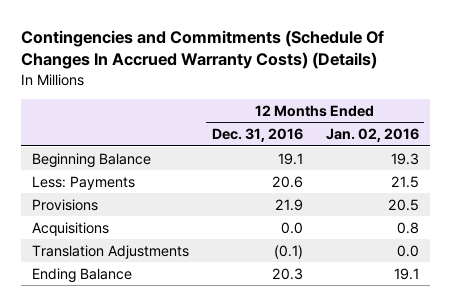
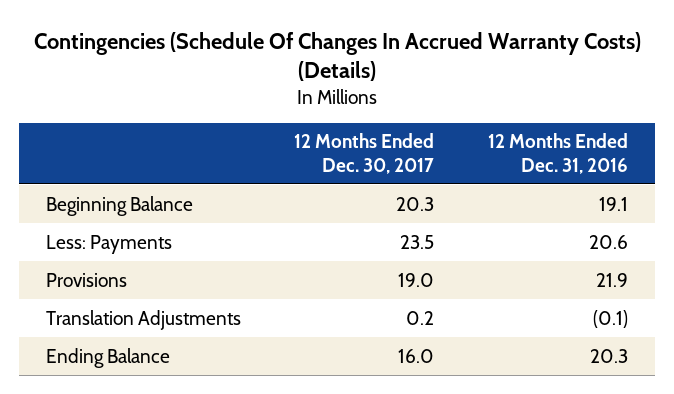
[20,29,384,70] Contingencies and Commitments (Schedule Of Changes In Accrued Warranty Costs) (Details) -> [33,31,641,82] Contingencies (Schedule Of Changes In Accrued Warranty Costs) (Details)
[325,128,419,143] Jan. 02, 2016 -> none
none -> [294,133,435,174] 12 Months Ended Dec. 30, 2017
[32,221,110,236] Acquisitions -> none

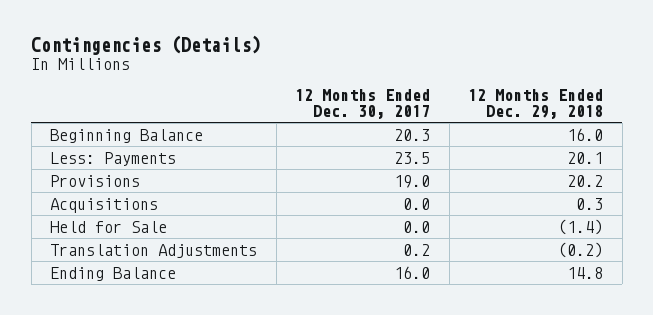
[33,31,641,82] Contingencies (Schedule Of Changes In Accrued Warranty Costs) (Details) -> [31,34,262,55] Contingencies (Details)
[487,133,628,174] 12 Months Ended Dec. 31, 2016 -> none
none -> [468,89,604,119] 12 Months Ended Dec. 29, 2018
none -> [50,197,159,213] Acquisitions
none -> [50,220,168,233] Held for Sale

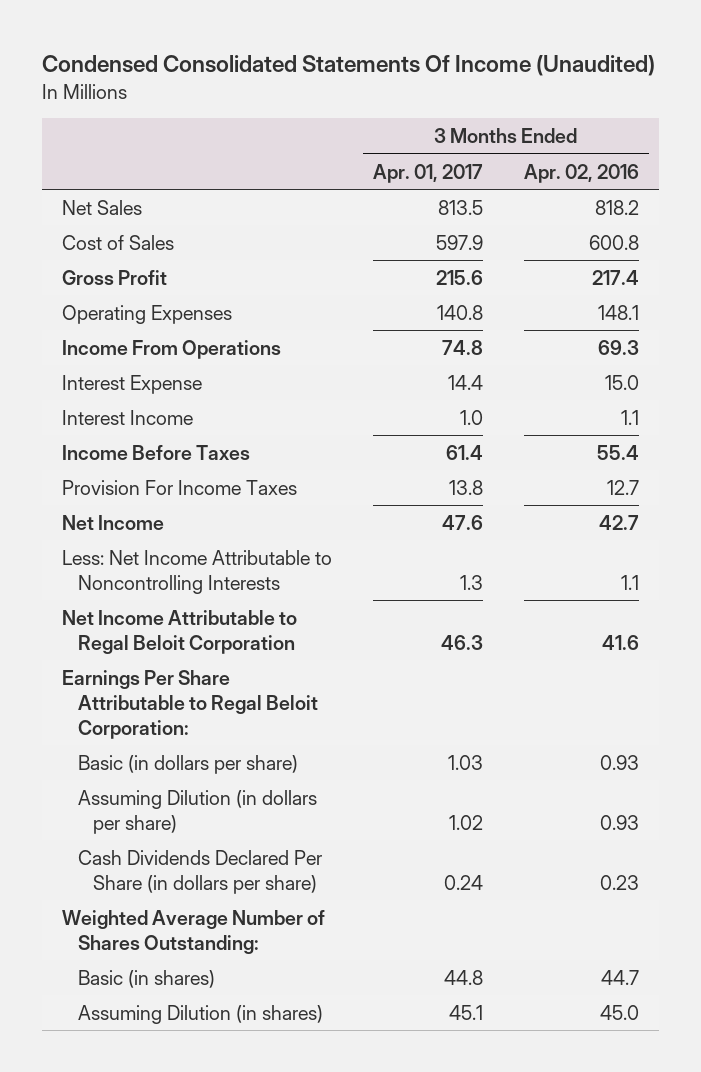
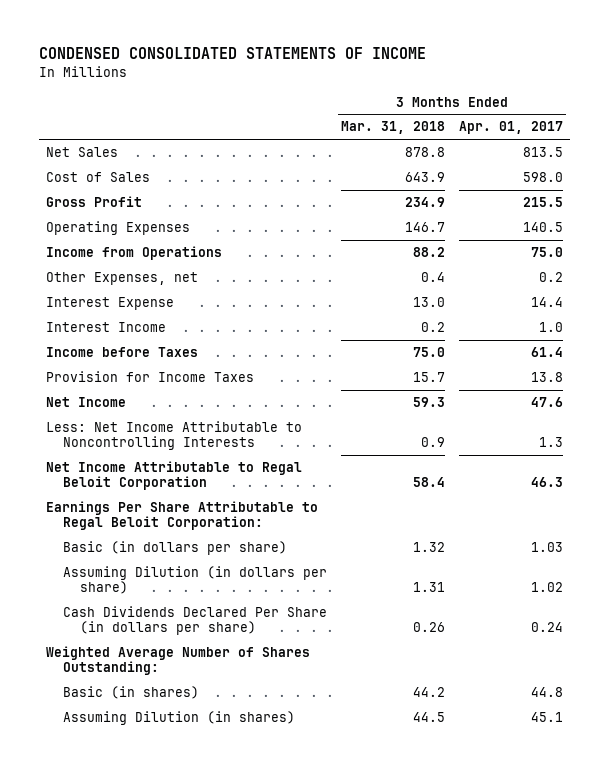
[42,55,656,77] Condensed Consolidated Statements Of Income (Unaudited) -> [39,47,427,60] CONDENSED CONSOLIDATED STATEMENTS OF INCOME
[523,163,639,183] Apr. 02, 2016 -> none
none -> [340,121,445,135] Mar. 31, 2018
[435,234,483,250] 597.9 -> [522,172,563,183] 598.0
[435,269,483,285] 215.6 -> [522,197,563,208] 215.5
[436,304,483,320] 140.8 -> [522,222,563,233] 140.5
[62,339,282,359] Income From Operations -> [46,246,223,261] Income from Operations
[441,339,483,355] 74.8 -> [530,247,563,258] 75.0
none -> [46,272,199,286] Other Expenses, net
[62,444,251,460] Income Before Taxes -> [46,347,199,358] Income before Taxes
[62,479,298,495] Provision For Income Taxes -> [46,371,255,383] Provision for Income Taxes

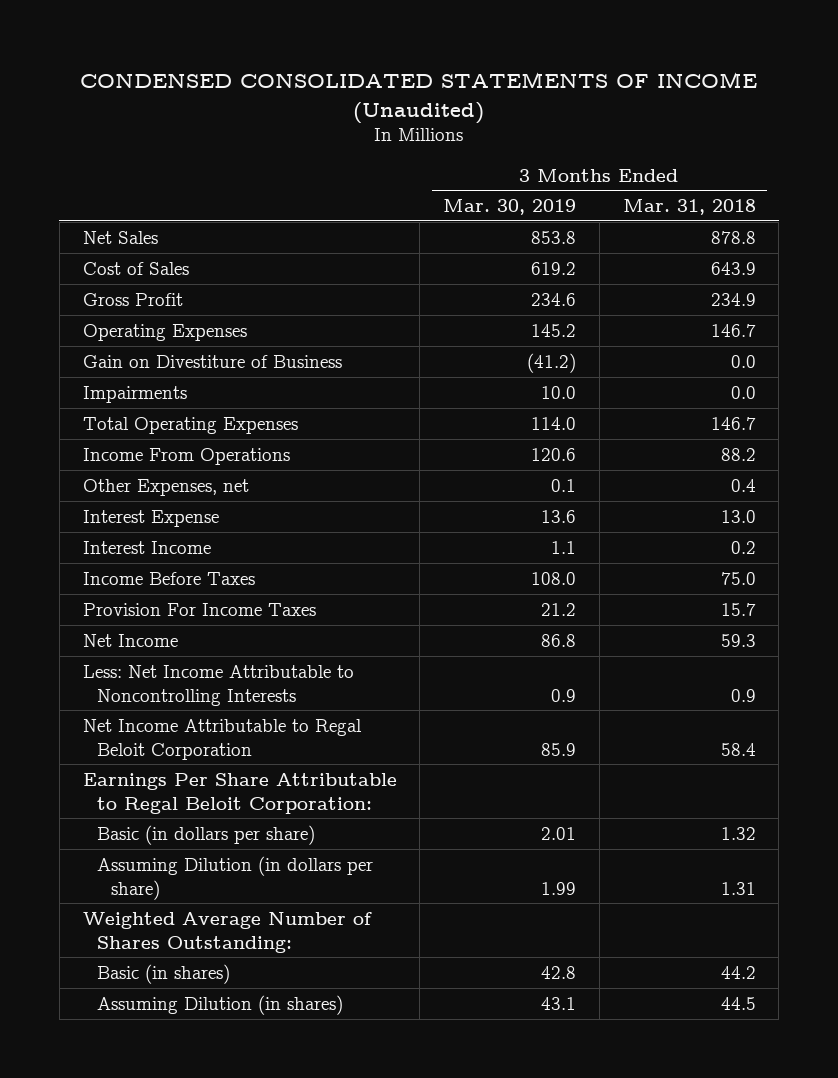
[39,47,427,60] CONDENSED CONSOLIDATED STATEMENTS OF INCOME -> [80,71,758,124] CONDENSED CONSOLIDATED STATEMENTS OF INCOME (Unaudited)
[458,121,563,135] Apr. 01, 2017 -> none
none -> [443,199,577,216] Mar. 30, 2019
none -> [82,354,342,368] Gain on Divestiture of Business
none -> [82,385,187,403] Impairments
none -> [82,416,298,434] Total Operating Expenses
[46,246,223,261] Income from Operations -> [82,447,290,465] Income From Operations
[46,347,199,358] Income before Taxes -> [82,571,255,585] Income Before Taxes
[46,371,255,383] Provision for Income Taxes -> [82,602,316,616] Provision For Income Taxes
[63,606,328,636] Cash Dividends Declared Per Share (in dollars per share) -> none

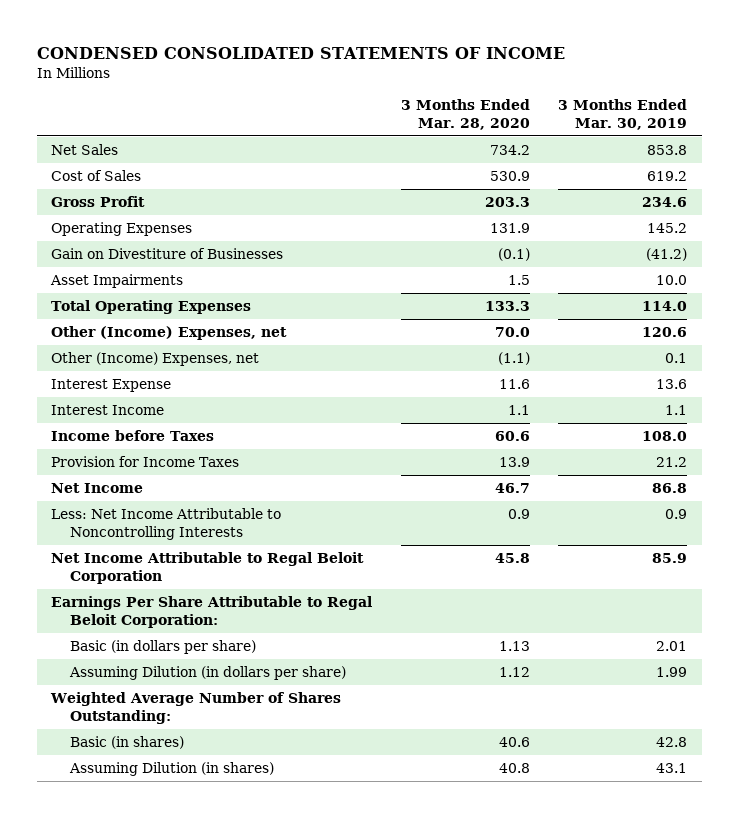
[80,71,758,124] CONDENSED CONSOLIDATED STATEMENTS OF INCOME (Unaudited) -> [37,46,566,59] CONDENSED CONSOLIDATED STATEMENTS OF INCOME
[622,199,756,216] Mar. 31, 2018 -> none
none -> [400,99,530,131] 3 Months Ended Mar. 28, 2020
[82,354,342,368] Gain on Divestiture of Business -> [51,248,284,260] Gain on Divestiture of Businesses
[82,385,187,403] Impairments -> [50,274,184,289] Asset Impairments
[82,447,290,465] Income From Operations -> [51,326,288,341] Other (Income) Expenses, net
[82,478,249,496] Other Expenses, net -> [51,352,260,367] Other (Income) Expenses, net
[82,571,255,585] Income Before Taxes -> [51,430,215,442] Income before Taxes
[82,602,316,616] Provision For Income Taxes -> [51,456,240,468] Provision for Income Taxes

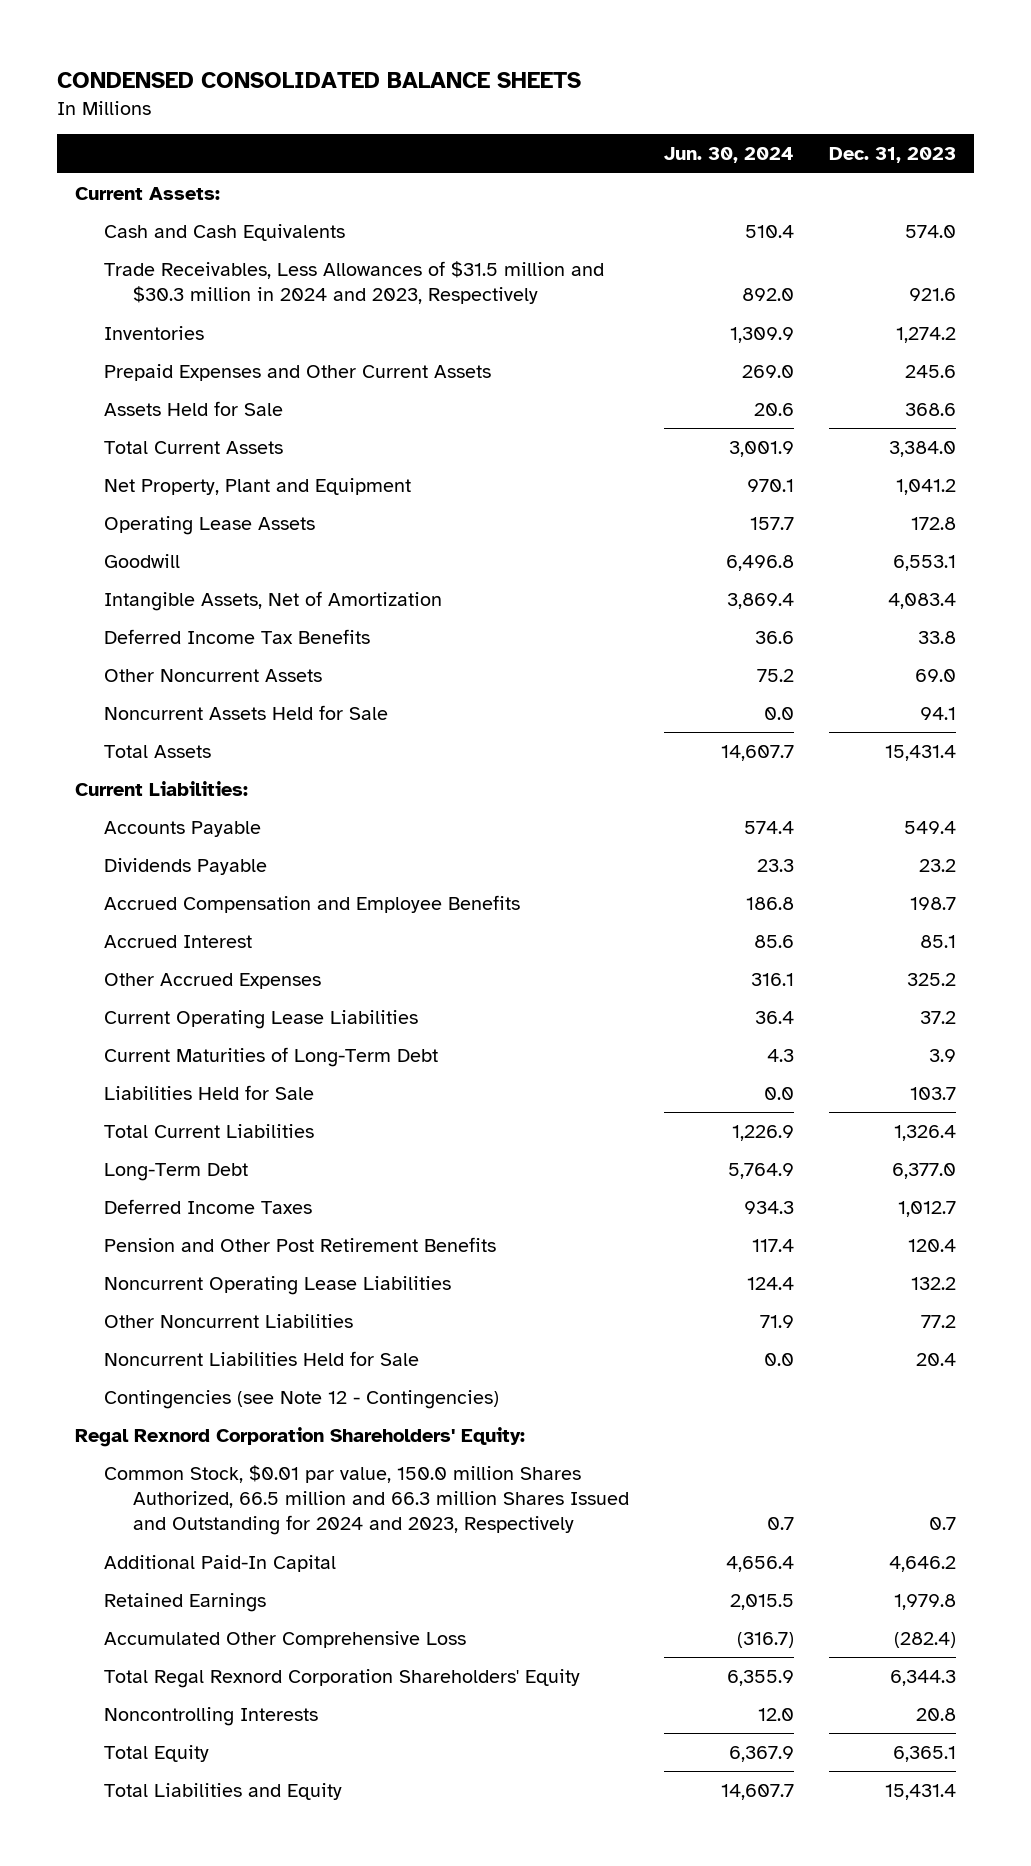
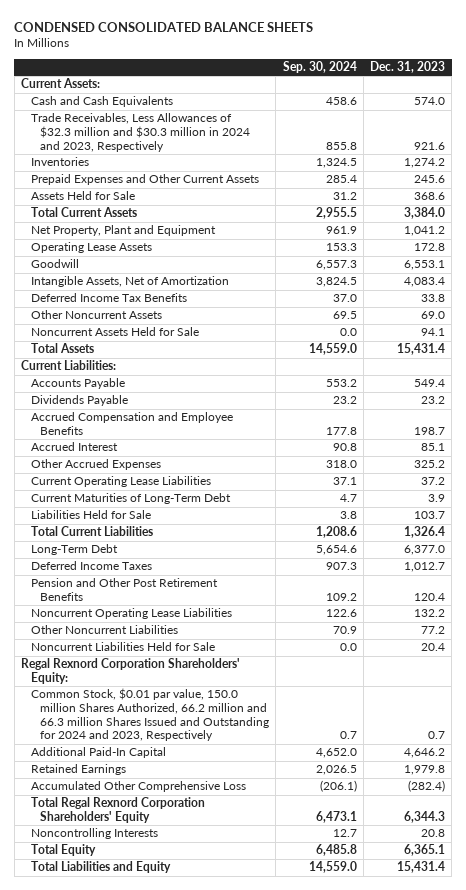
[663,147,794,164] Jun. 30, 2024 -> none
none -> [282,60,357,73] Sep. 30, 2024
[103,260,604,305] Trade Receivables, Less Allowances of $31.5 million and $30.3 million in 2024 and 2023, Respectively -> [30,113,250,152] Trade Receivables, Less Allowances of $32.3 million and $30.3 million in 2024 and 2023, Respectively
[103,1389,499,1409] Contingencies (see Note 12 - Contingencies) -> none
[103,1464,629,1536] Common Stock, $0.01 par value, 150.0 million Shares Authorized, 66.5 million and 66.3 million Shares Issued and Outstanding for 2024 and 2023, Respectively -> [30,688,269,742] Common Stock, $0.01 par value, 150.0 million Shares Authorized, 66.2 million and 66.3 million Shares Issued and Outstanding for 2024 and 2023, Respectively

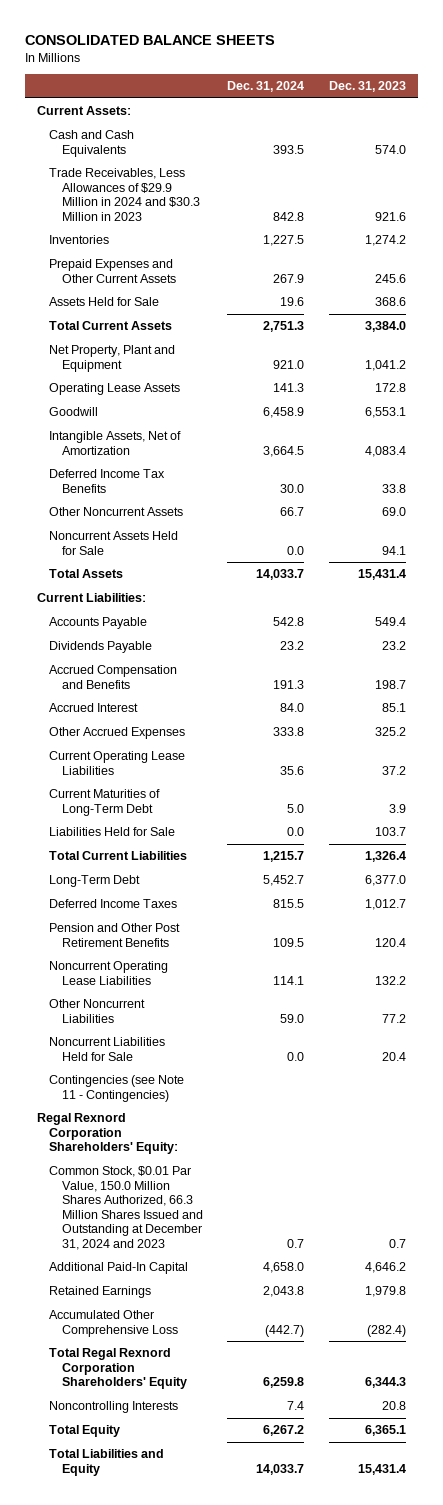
[14,22,314,33] CONDENSED CONSOLIDATED BALANCE SHEETS -> [25,34,276,45] CONSOLIDATED BALANCE SHEETS
[282,60,357,73] Sep. 30, 2024 -> none
none -> [227,81,305,93] Dec. 31, 2024
[30,113,250,152] Trade Receivables, Less Allowances of $32.3 million and $30.3 million in 2024 and 2023, Respectively -> [49,168,200,221] Trade Receivables, Less Allowances of $29.9 Million in 2024 and $30.3 Million in 2023
[30,412,233,436] Accrued Compensation and Employee Benefits -> [49,665,178,689] Accrued Compensation and Benefits
none -> [49,1075,185,1102] Contingencies (see Note 11 - Contingencies)
[30,688,269,742] Common Stock, $0.01 par value, 150.0 million Shares Authorized, 66.2 million and 66.3 million Shares Issued and Outstanding for 2024 and 2023, Respectively -> [49,1166,203,1250] Common Stock, $0.01 Par Value, 150.0 Million Shares Authorized, 66.3 Million Shares Issued and Outstanding at December 31, 2024 and 2023

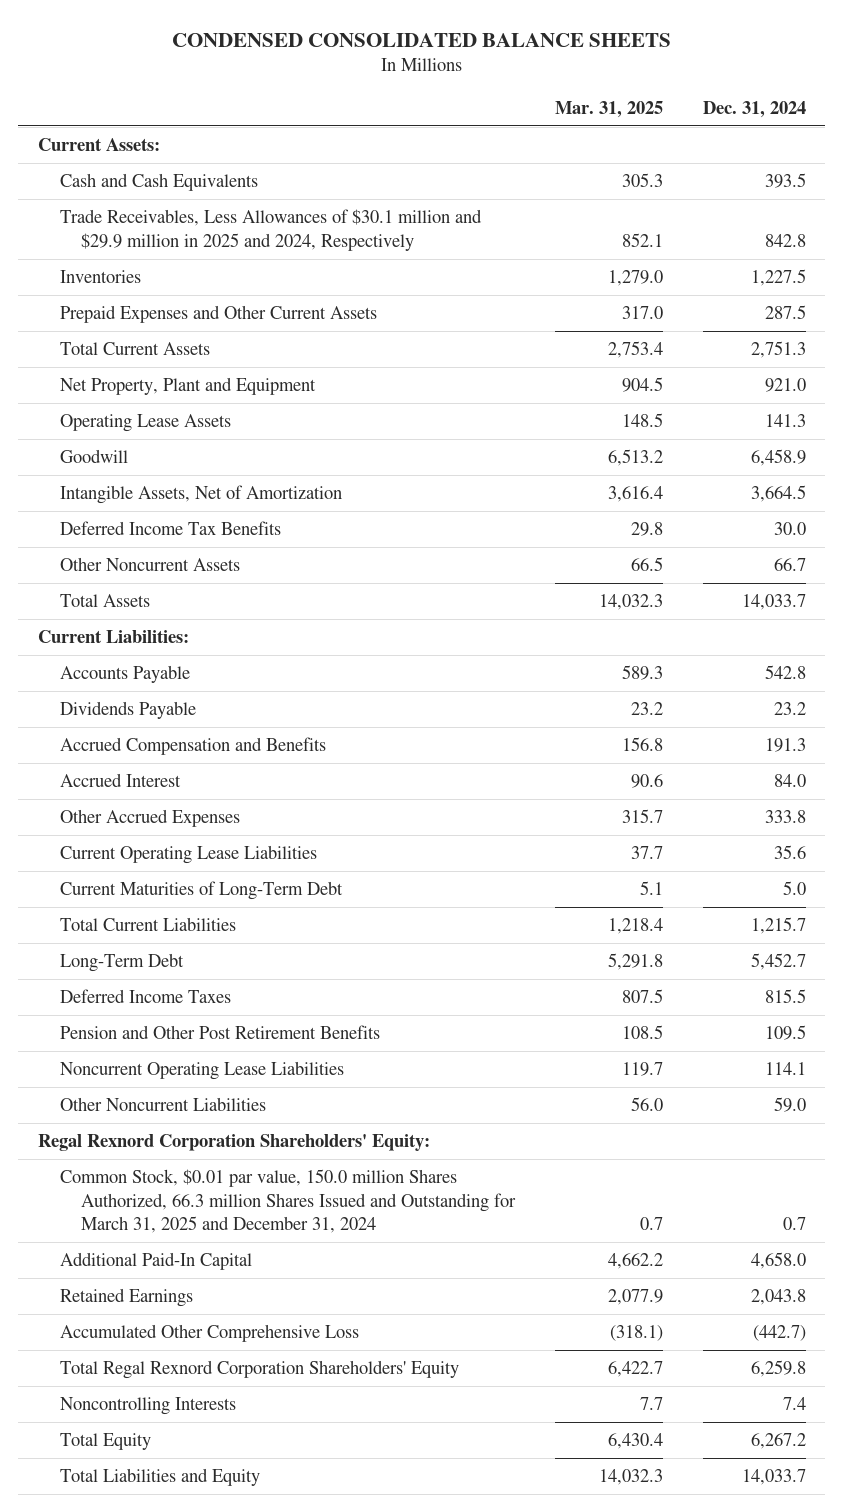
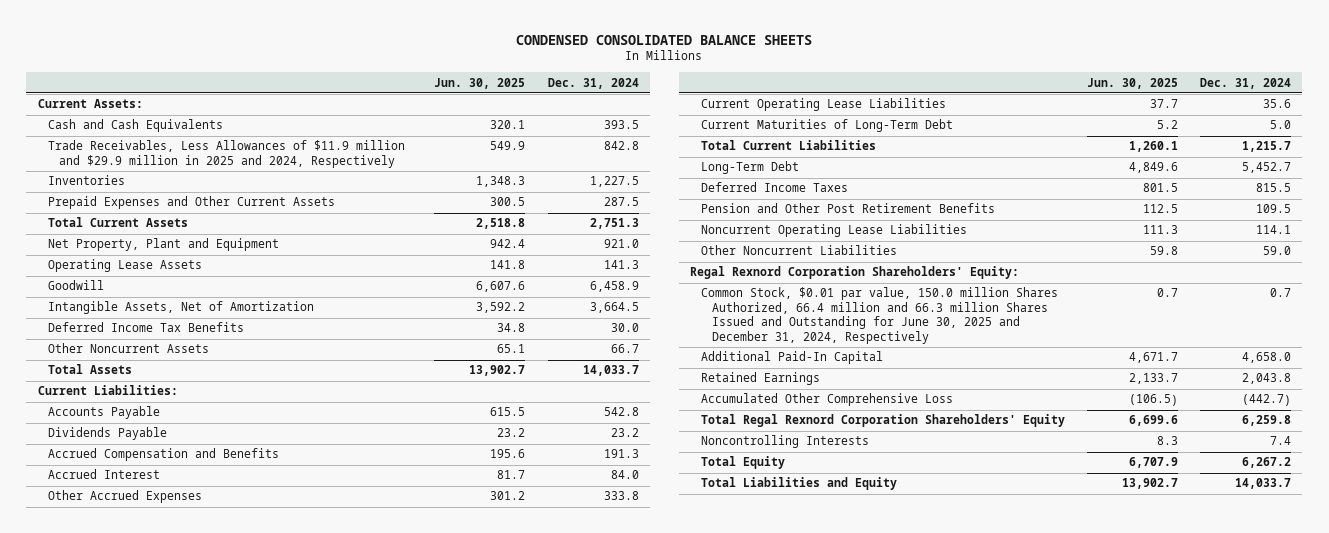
[554,100,663,118] Mar. 31, 2025 -> none
none -> [434,77,526,89] Jun. 30, 2025
[59,209,482,251] Trade Receivables, Less Allowances of $30.1 million and $29.9 million in 2025 and 2024, Respectively -> [48,140,406,168] Trade Receivables, Less Allowances of $11.9 million and $29.9 million in 2025 and 2024, Respectively
[59,1169,517,1234] Common Stock, $0.01 par value, 150.0 million Shares Authorized, 66.3 million Shares Issued and Outstanding for March 31, 2025 and December 31, 2024 -> [700,287,1058,344] Common Stock, $0.01 par value, 150.0 million Shares Authorized, 66.4 million and 66.3 million Shares Issued and Outstanding for June 30, 2025 and December 31, 2024, Respectively

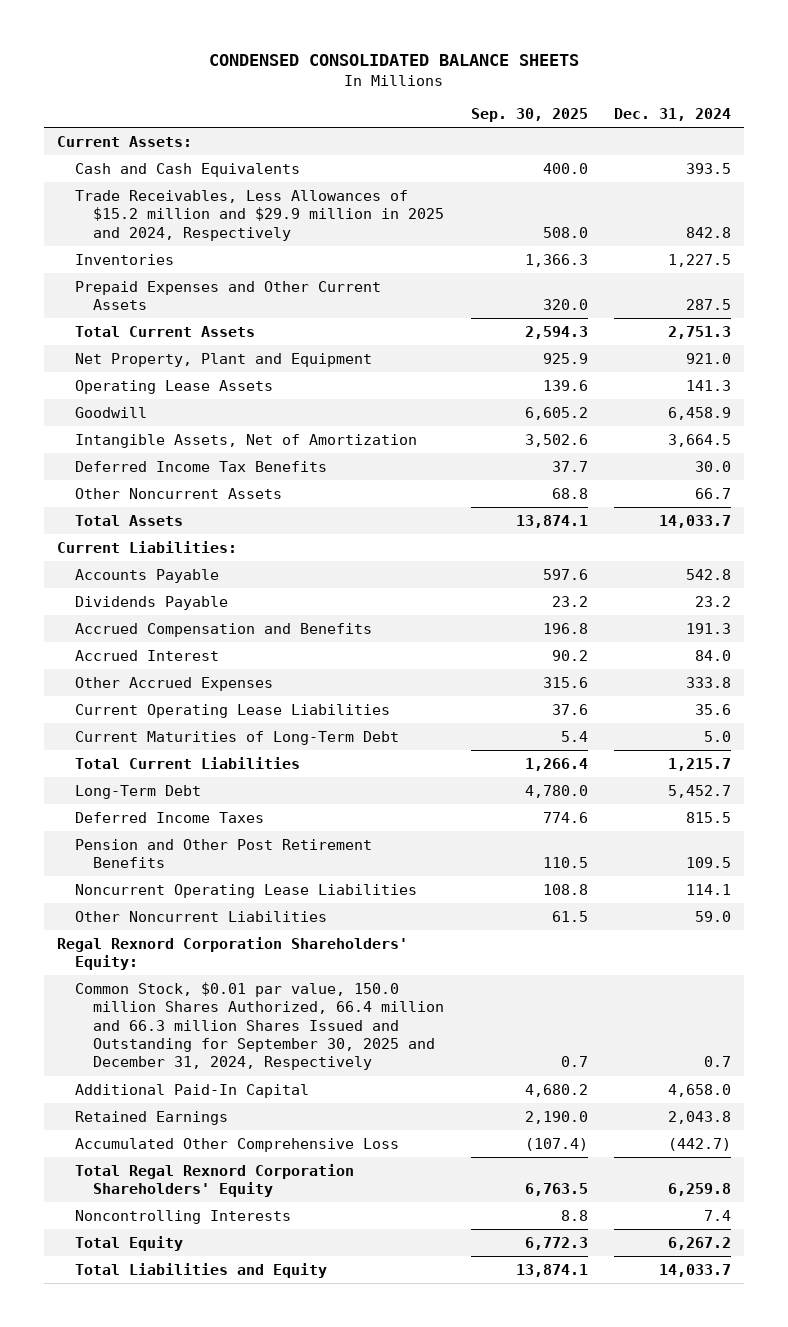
[434,77,526,89] Jun. 30, 2025 -> none
none -> [470,108,588,123] Sep. 30, 2025
[48,140,406,168] Trade Receivables, Less Allowances of $11.9 million and $29.9 million in 2025 and 2024, Respectively -> [75,189,445,241] Trade Receivables, Less Allowances of $15.2 million and $29.9 million in 2025 and 2024, Respectively
[700,287,1058,344] Common Stock, $0.01 par value, 150.0 million Shares Authorized, 66.4 million and 66.3 million Shares Issued and Outstanding for June 30, 2025 and December 31, 2024, Respectively -> [75,981,445,1071] Common Stock, $0.01 par value, 150.0 million Shares Authorized, 66.4 million and 66.3 million Shares Issued and Outstanding for September 30, 2025 and December 31, 2024, Respectively

